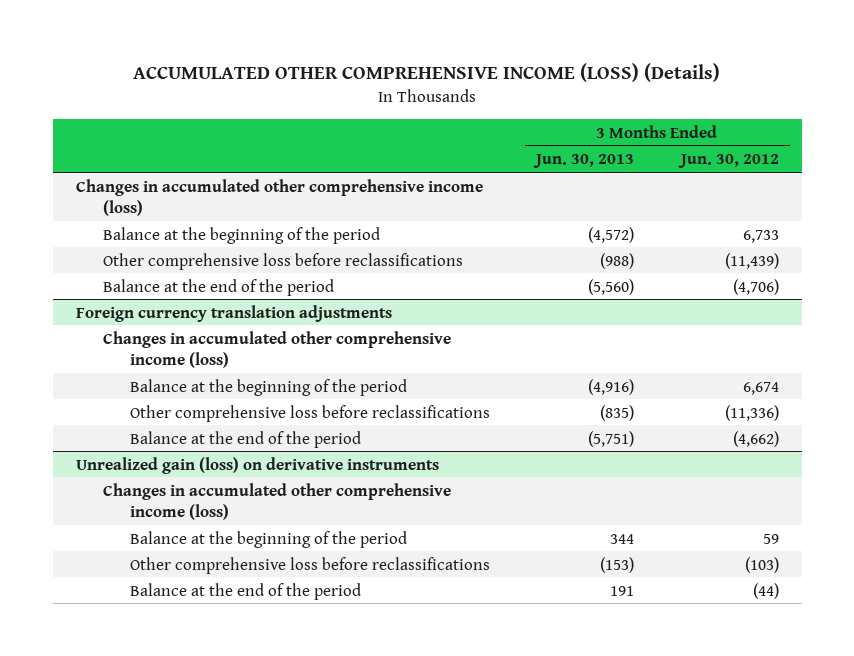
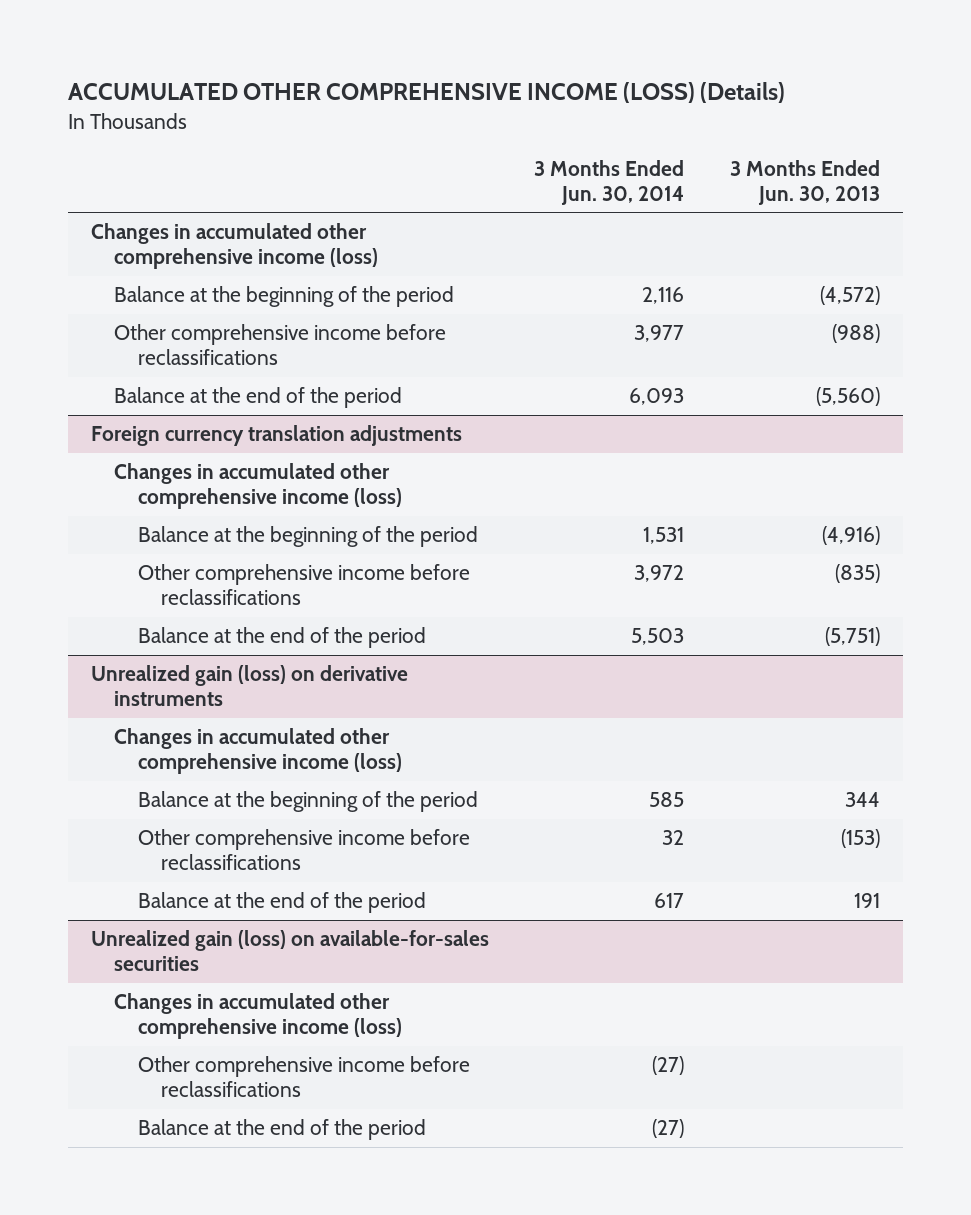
[677,154,779,169] Jun. 30, 2012 -> none
none -> [534,160,685,205] 3 Months Ended Jun. 30, 2014
[102,252,463,270] Other comprehensive loss before reclassifications -> [114,324,447,365] Other comprehensive income before reclassifications
[129,404,490,422] Other comprehensive loss before reclassifications -> [137,564,470,605] Other comprehensive income before reclassifications
[129,556,490,574] Other comprehensive loss before reclassifications -> [137,829,470,870] Other comprehensive income before reclassifications
none -> [90,930,489,971] Unrealized gain (loss) on available-for-sales securities
none -> [114,993,402,1039] Changes in accumulated other comprehensive income (loss)
none -> [137,1056,470,1097] Other comprehensive income before reclassifications
none -> [137,1119,426,1141] Balance at the end of the period

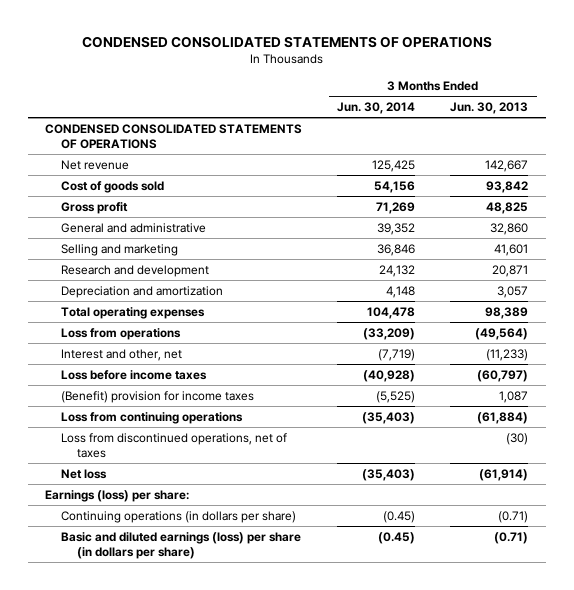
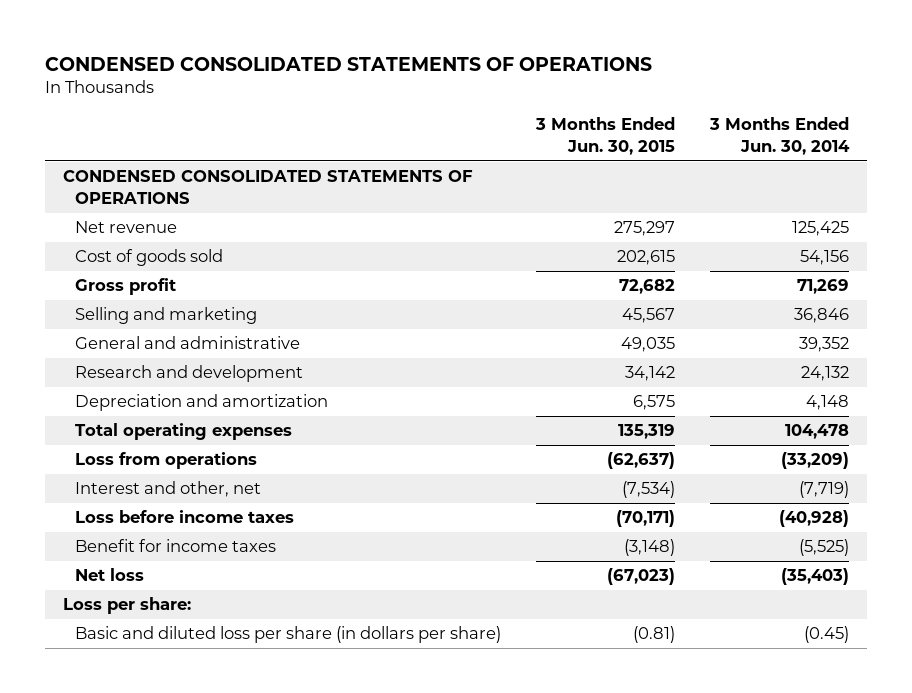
[450,102,529,115] Jun. 30, 2013 -> none
none -> [535,117,676,155] 3 Months Ended Jun. 30, 2015
[61,222,207,233] General and administrative -> [75,336,301,350] General and administrative
[61,411,244,424] Loss from continuing operations -> none
[61,432,288,458] Loss from discontinued operations, net of taxes -> none
[61,390,255,403] (Benefit) provision for income taxes -> [75,539,277,553] Benefit for income taxes
[61,510,297,523] Continuing operations (in dollars per share) -> none
[45,489,190,502] Earnings (loss) per share: -> [62,597,191,615] Loss per share:
[61,531,302,559] Basic and diluted earnings (loss) per share (in dollars per share) -> [75,626,502,644] Basic and diluted loss per share (in dollars per share)

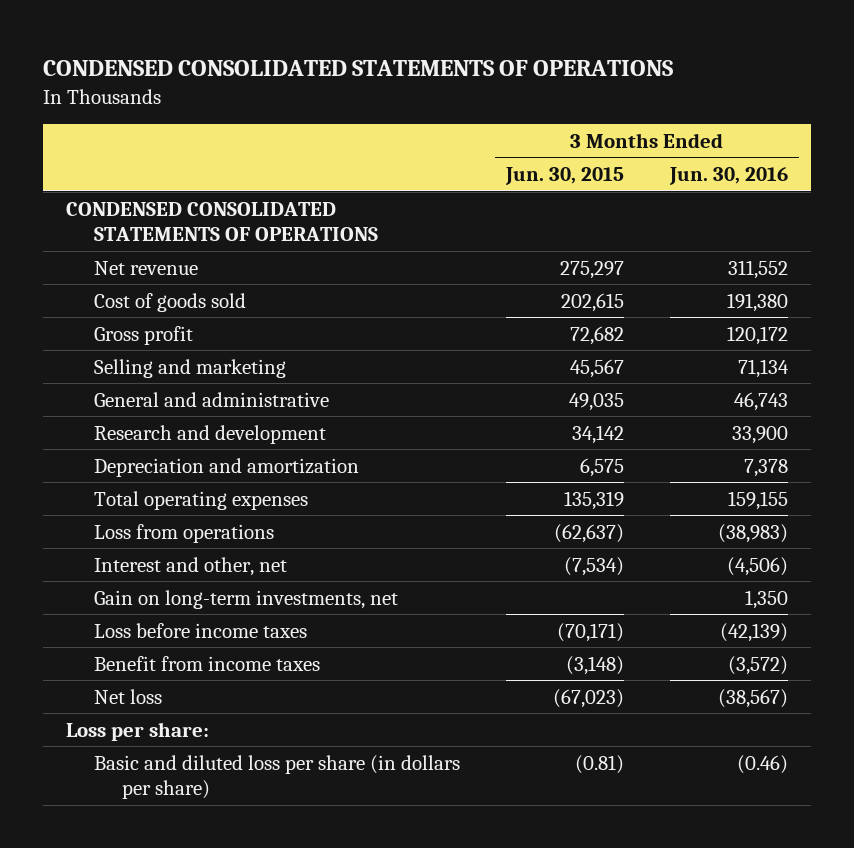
[709,117,851,155] 3 Months Ended Jun. 30, 2014 -> none
none -> [668,167,788,186] Jun. 30, 2016
none -> [94,589,399,609] Gain on long-term investments, net
[75,539,277,553] Benefit for income taxes -> [94,655,321,671] Benefit from income taxes

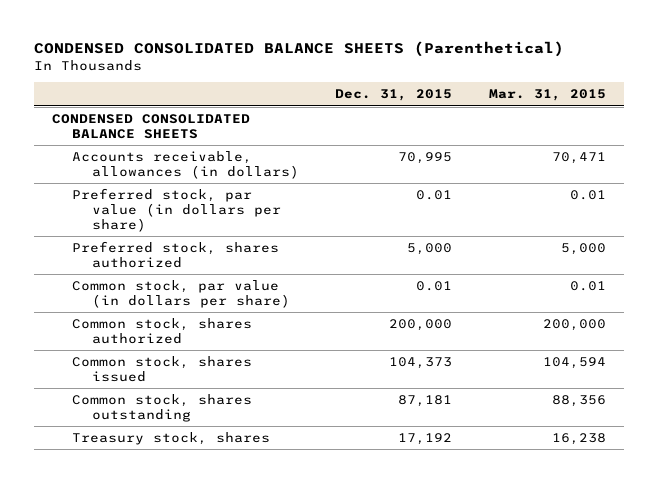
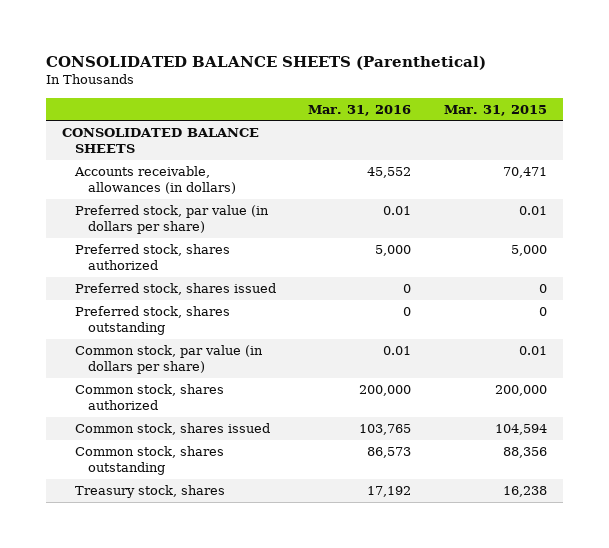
[34,41,565,58] CONDENSED CONSOLIDATED BALANCE SHEETS (Parenthetical) -> [45,55,486,70] CONSOLIDATED BALANCE SHEETS (Parenthetical)
[335,89,453,102] Dec. 31, 2015 -> none
none -> [308,104,412,116] Mar. 31, 2016
[52,114,251,139] CONDENSED CONSOLIDATED BALANCE SHEETS -> [62,128,260,154] CONSOLIDATED BALANCE SHEETS
none -> [75,283,277,296] Preferred stock, shares issued
none -> [75,306,231,336] Preferred stock, shares outstanding

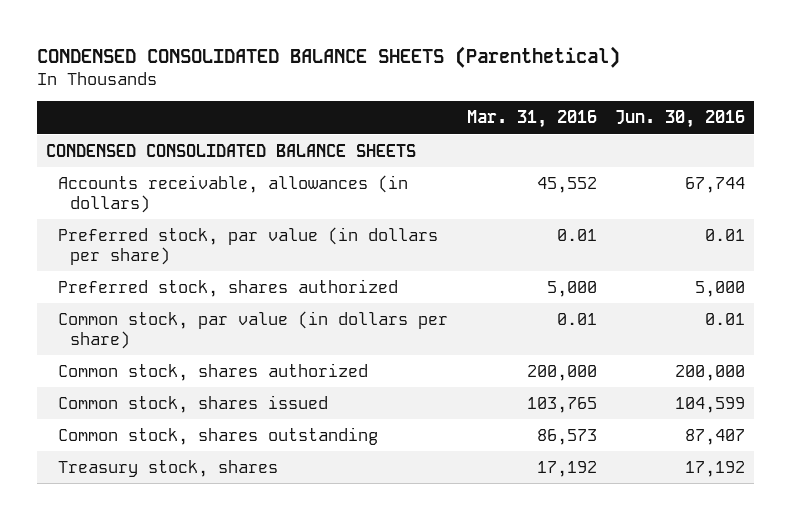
[45,55,486,70] CONSOLIDATED BALANCE SHEETS (Parenthetical) -> [37,45,621,68] CONDENSED CONSOLIDATED BALANCE SHEETS (Parenthetical)
[443,104,547,116] Mar. 31, 2015 -> none
none -> [615,110,746,129] Jun. 30, 2016
[62,128,260,154] CONSOLIDATED BALANCE SHEETS -> [46,143,417,157] CONDENSED CONSOLIDATED BALANCE SHEETS
[75,283,277,296] Preferred stock, shares issued -> none
[75,306,231,336] Preferred stock, shares outstanding -> none

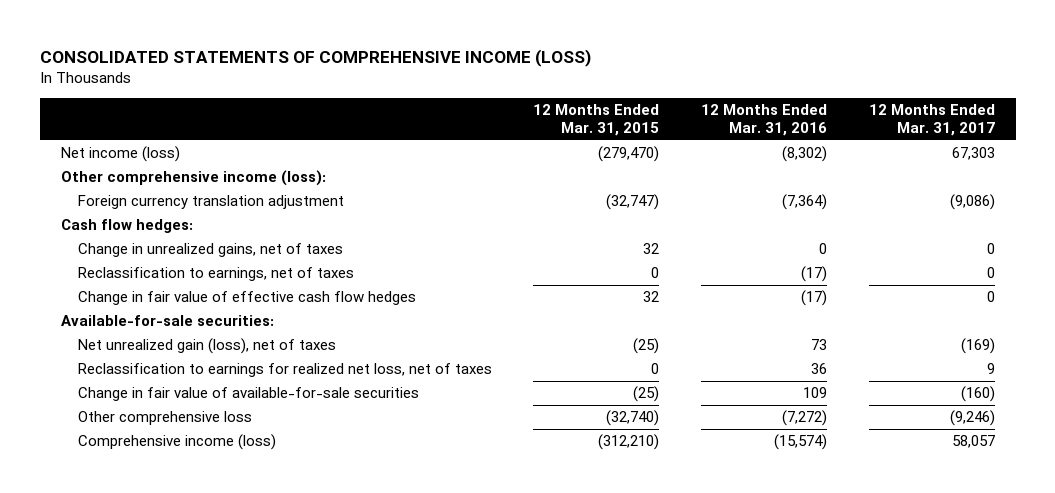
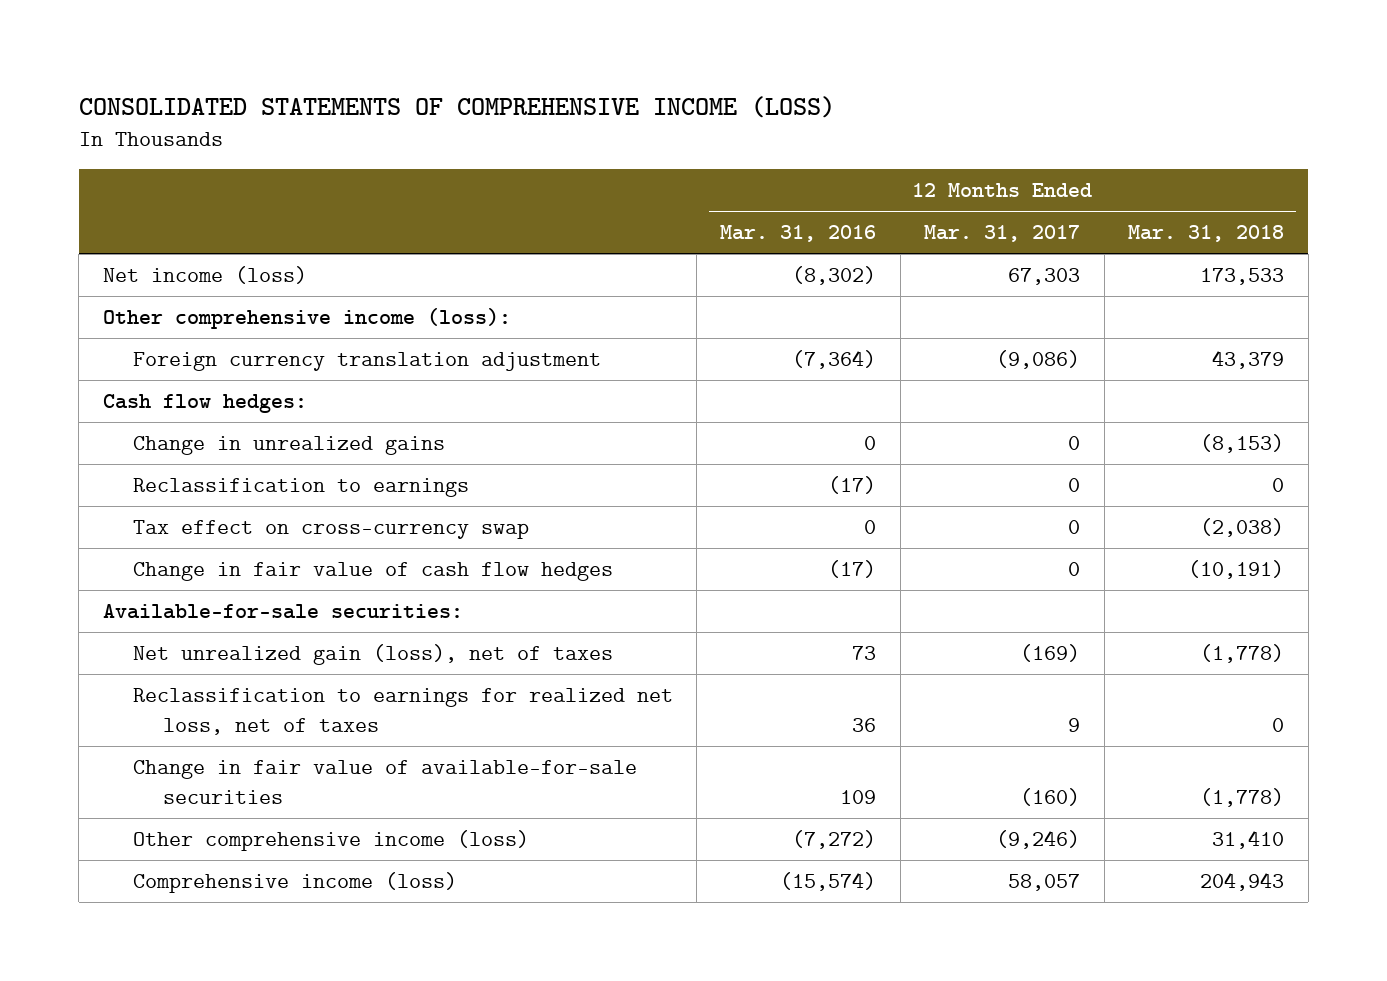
[533,104,660,137] 12 Months Ended Mar. 31, 2015 -> none
none -> [1128,225,1285,243] Mar. 31, 2018
[77,243,343,258] Change in unrealized gains, net of taxes -> [132,436,445,456] Change in unrealized gains
[77,267,354,282] Reclassification to earnings, net of taxes -> [132,478,469,498] Reclassification to earnings
none -> [132,520,529,540] Tax effect on cross-currency swap
[77,291,416,306] Change in fair value of effective cash flow hedges -> [132,562,613,582] Change in fair value of cash flow hedges
[77,411,252,426] Other comprehensive loss -> [132,830,529,852] Other comprehensive income (loss)

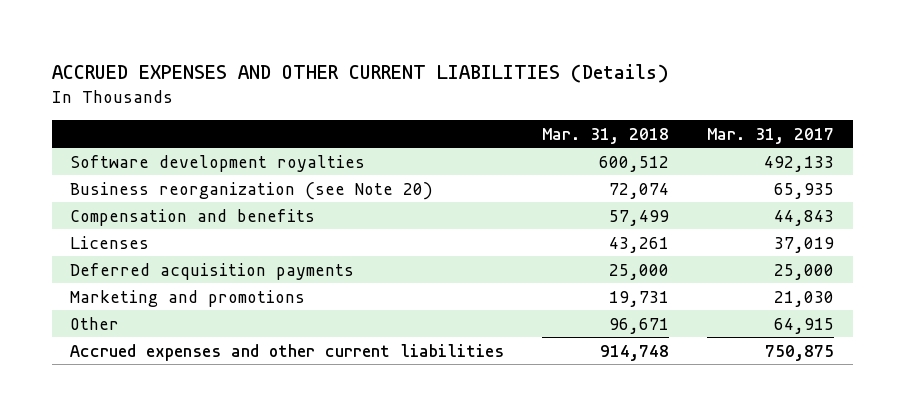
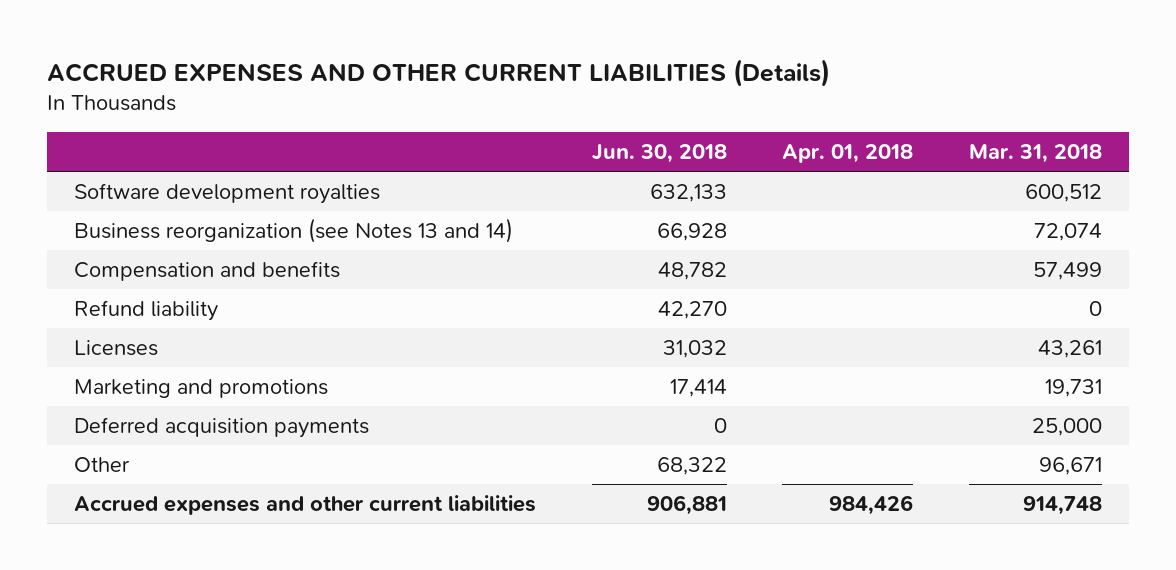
[707,127,835,144] Mar. 31, 2017 -> none
none -> [591,144,727,164] Jun. 30, 2018
none -> [782,144,914,164] Apr. 01, 2018
[70,181,434,200] Business reorganization (see Note 20) -> [74,217,514,243] Business reorganization (see Notes 13 and 14)
none -> [74,299,219,321] Refund liability
[70,262,355,280] Deferred acquisition payments -> [74,416,370,438] Deferred acquisition payments

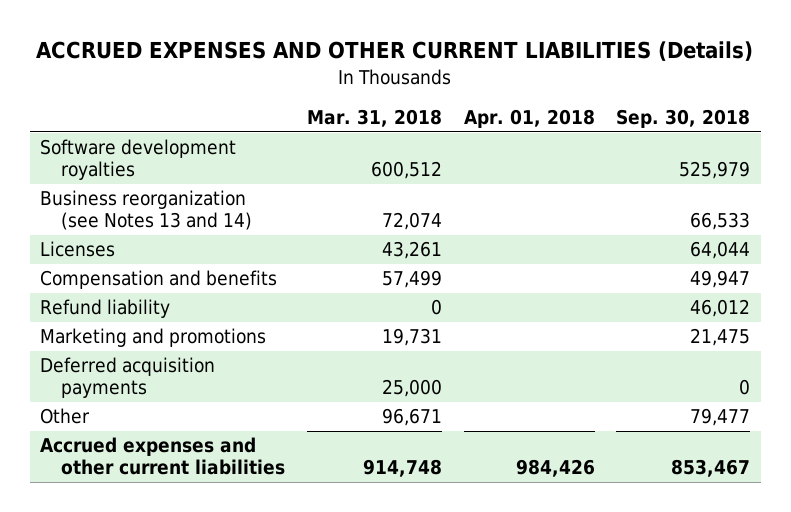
[591,144,727,164] Jun. 30, 2018 -> none
none -> [616,108,751,128] Sep. 30, 2018
[74,339,159,356] Licenses -> [40,241,116,258] Licenses

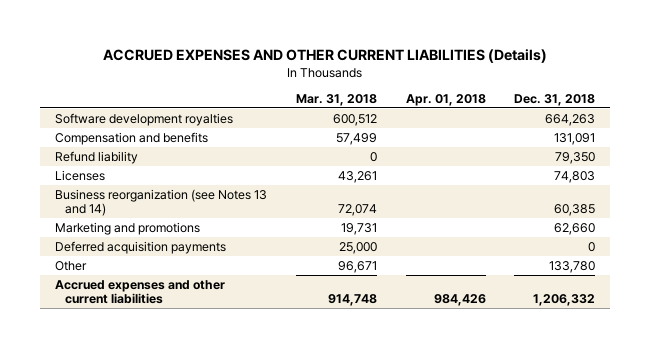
[616,108,751,128] Sep. 30, 2018 -> none
none -> [514,93,596,106] Dec. 31, 2018
[40,241,116,258] Licenses -> [54,169,105,181] Licenses
[40,190,253,231] Business reorganization (see Notes 13 and 14) -> [54,188,267,217] Business reorganization (see Notes 13 and 14)

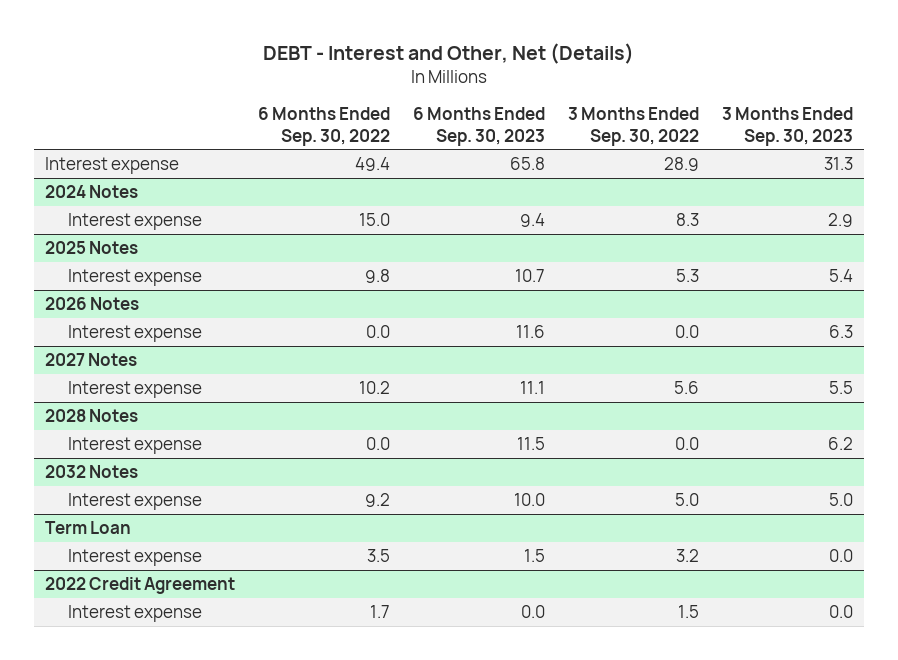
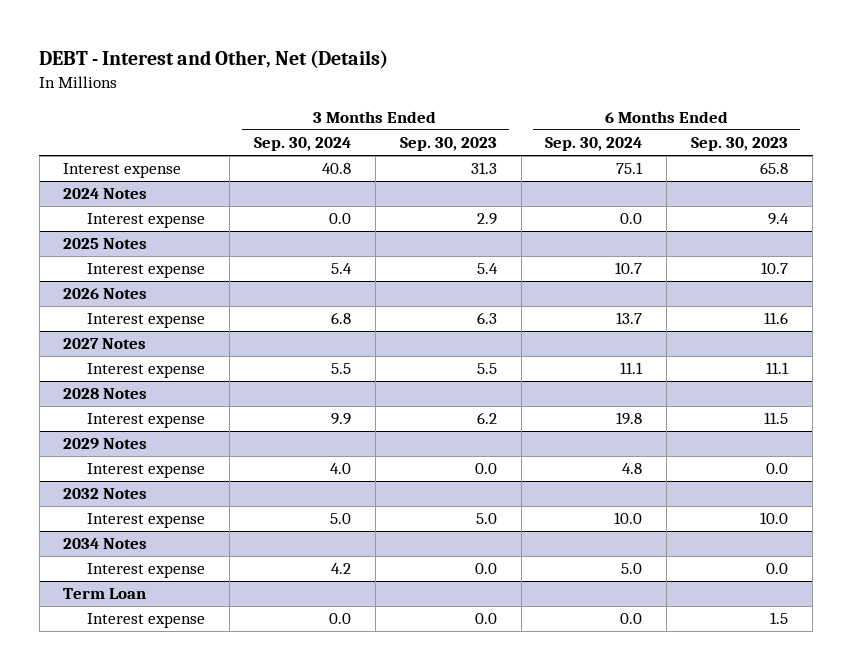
[257,107,390,146] 6 Months Ended Sep. 30, 2022 -> none
[567,107,699,146] 3 Months Ended Sep. 30, 2022 -> none
none -> [253,137,351,152] Sep. 30, 2024
none -> [545,137,643,152] Sep. 30, 2024
none -> [63,438,148,450] 2029 Notes
none -> [86,463,205,479] Interest expense
none -> [63,538,148,550] 2034 Notes
none -> [86,563,205,579] Interest expense
[45,577,236,595] 2022 Credit Agreement -> none
[67,605,202,623] Interest expense -> none

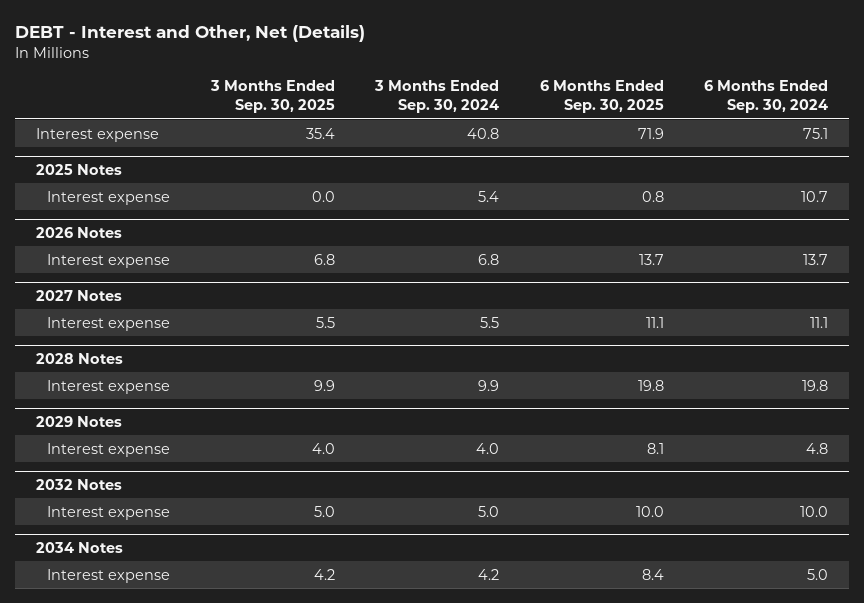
[399,137,497,152] Sep. 30, 2023 -> none
[691,137,789,152] Sep. 30, 2023 -> none
none -> [209,80,335,114] 3 Months Ended Sep. 30, 2025
none -> [539,80,664,114] 6 Months Ended Sep. 30, 2025
[63,188,148,200] 2024 Notes -> none
[86,213,205,229] Interest expense -> none
[63,588,147,600] Term Loan -> none
[86,613,205,629] Interest expense -> none

